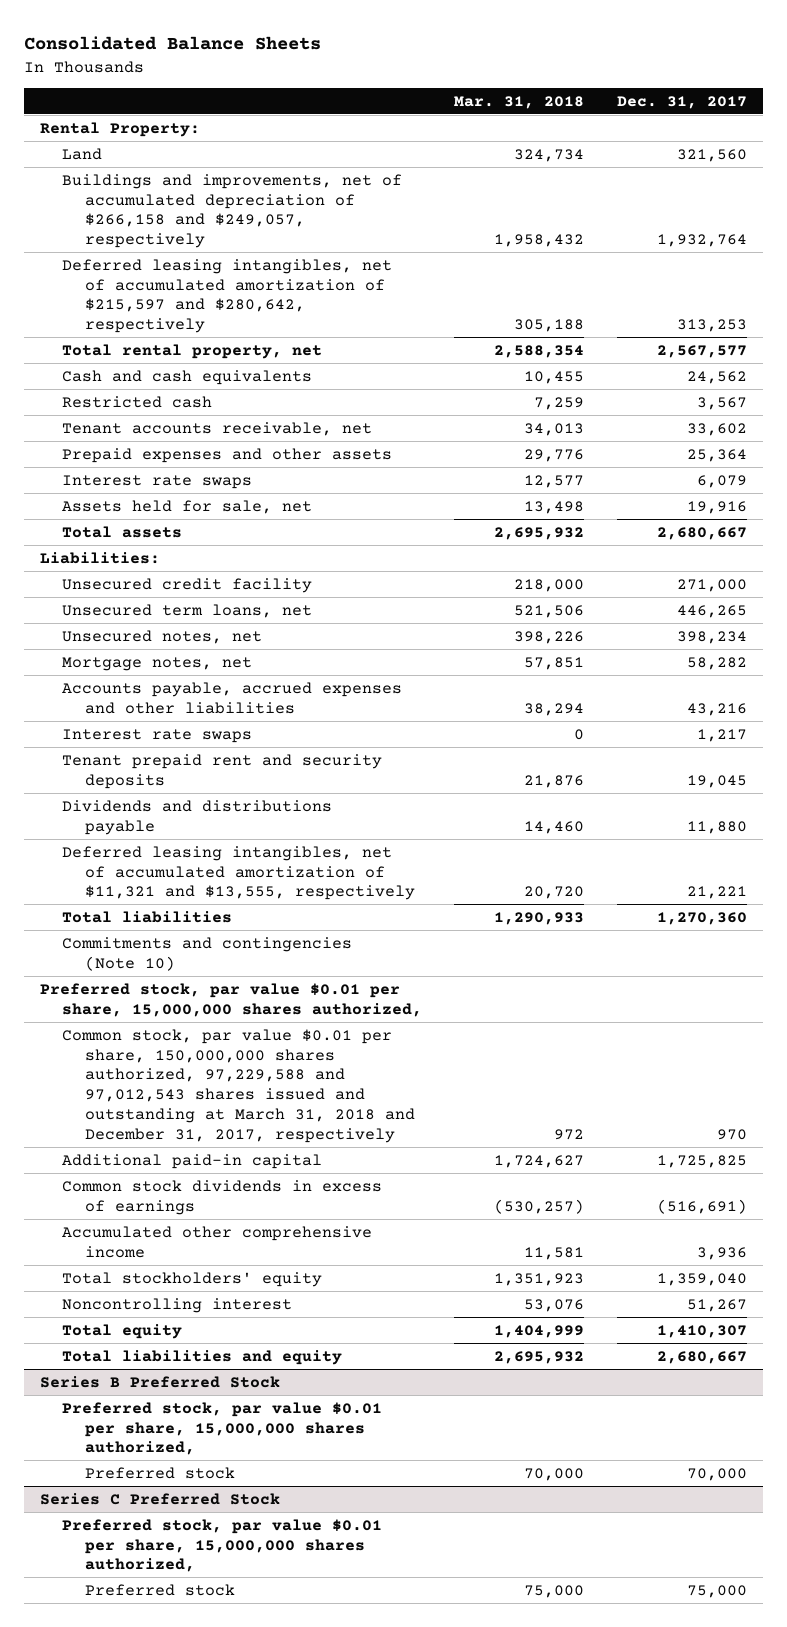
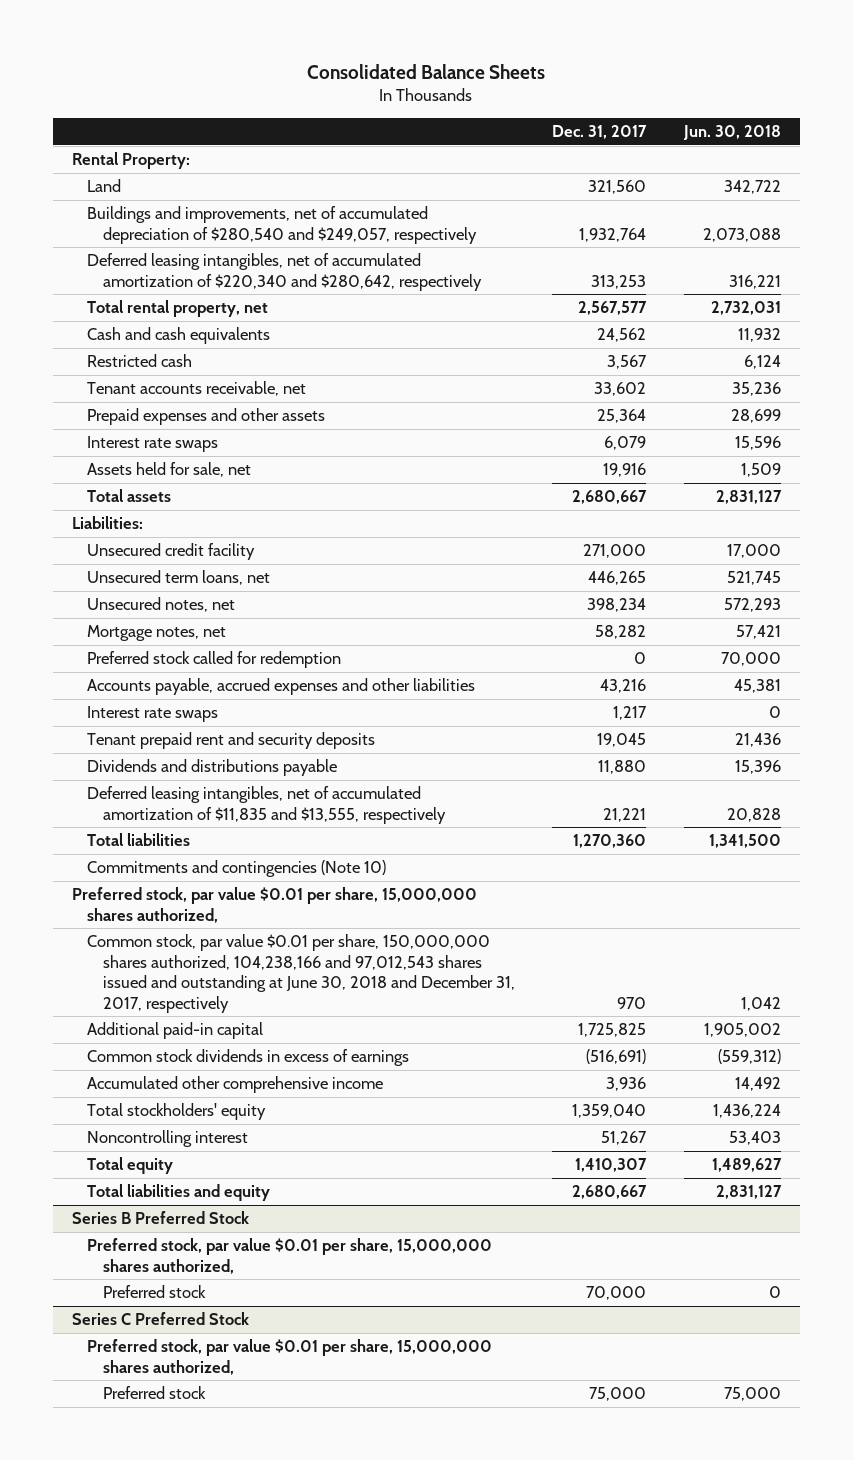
[454,95,585,109] Mar. 31, 2018 -> none
none -> [682,125,781,141] Jun. 30, 2018
[62,173,403,249] Buildings and improvements, net of accumulated depreciation of $266,158 and $249,057, respectively -> [87,206,478,244] Buildings and improvements, net of accumulated depreciation of $280,540 and $249,057, respectively
[62,258,393,334] Deferred leasing intangibles, net of accumulated amortization of $215,597 and $280,642, respectively -> [87,253,483,291] Deferred leasing intangibles, net of accumulated amortization of $220,340 and $280,642, respectively
none -> [87,651,342,669] Preferred stock called for redemption
[62,845,415,901] Deferred leasing intangibles, net of accumulated amortization of $11,321 and $13,555, respectively -> [87,786,447,824] Deferred leasing intangibles, net of accumulated amortization of $11,835 and $13,555, respectively
[62,1028,415,1143] Common stock, par value $0.01 per share, 150,000,000 shares authorized, 97,229,588 and 97,012,543 shares issued and outstanding at March 31, 2018 and December 31, 2017, respectively -> [87,934,516,1013] Common stock, par value $0.01 per share, 150,000,000 shares authorized, 104,238,166 and 97,012,543 shares issued and outstanding at June 30, 2018 and December 31, 2017, respectively

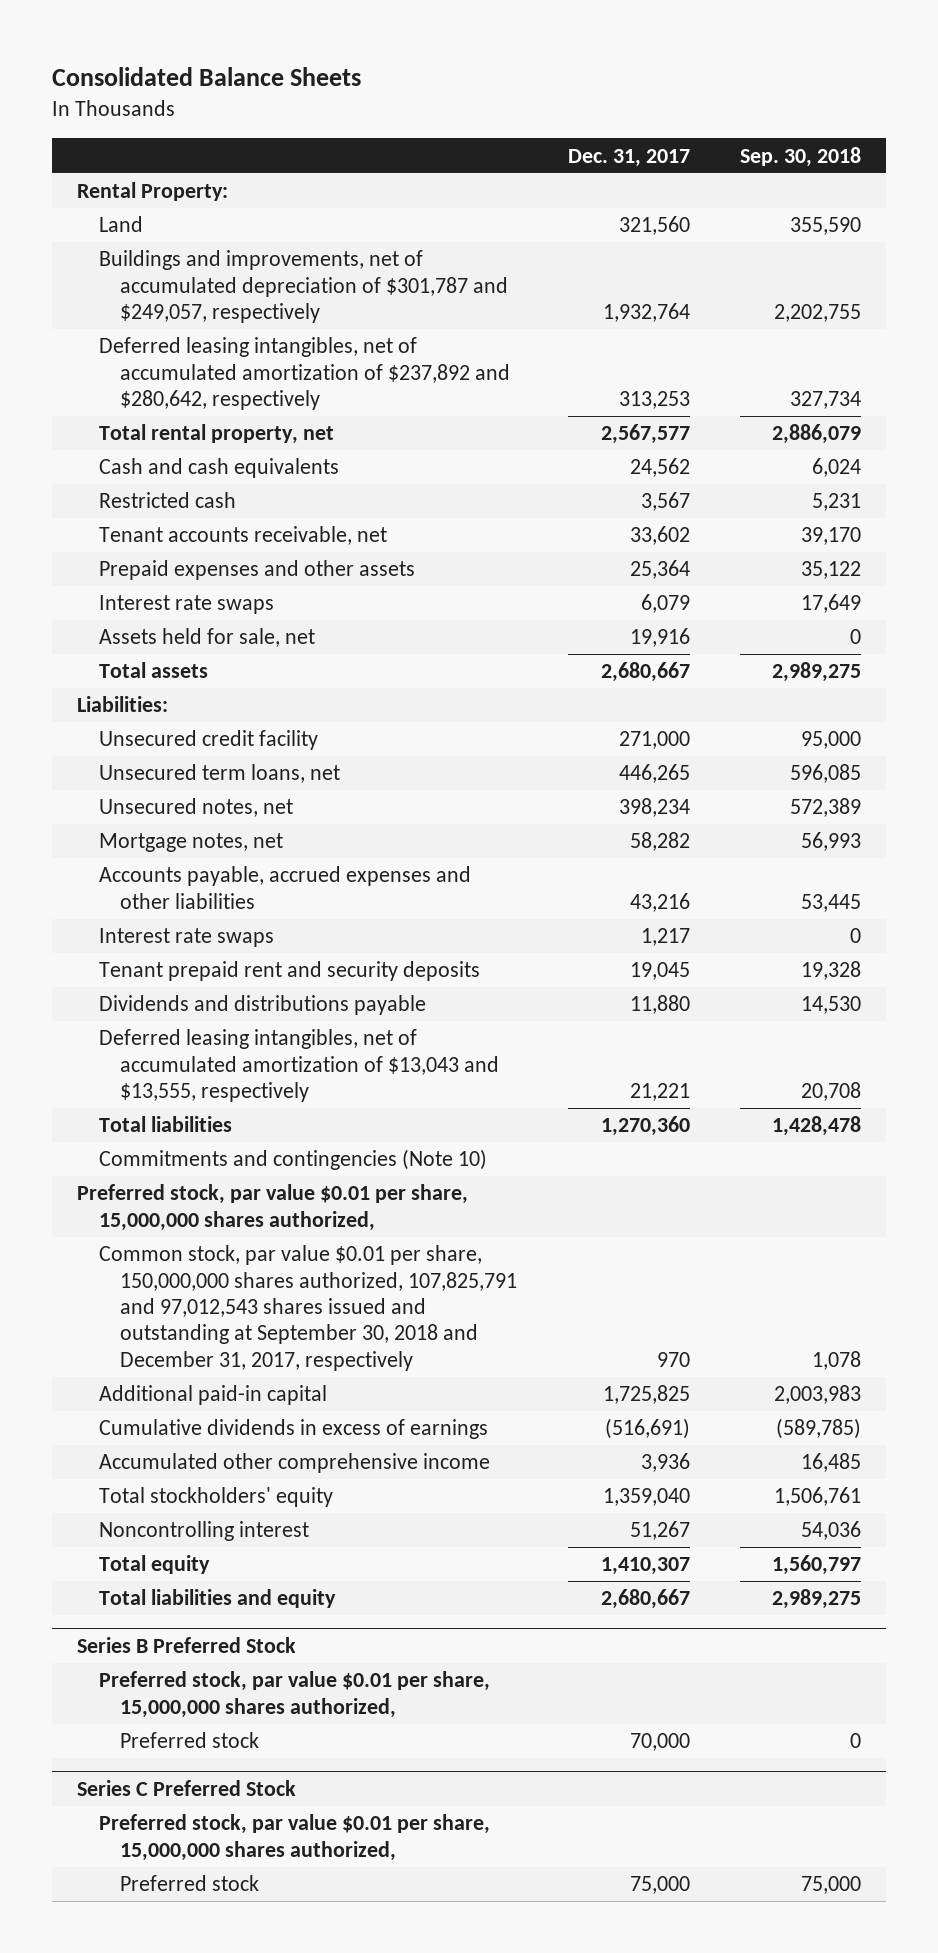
[682,125,781,141] Jun. 30, 2018 -> none
none -> [740,146,862,167] Sep. 30, 2018
[87,206,478,244] Buildings and improvements, net of accumulated depreciation of $280,540 and $249,057, respectively -> [98,250,509,323] Buildings and improvements, net of accumulated depreciation of $301,787 and $249,057, respectively
[87,253,483,291] Deferred leasing intangibles, net of accumulated amortization of $220,340 and $280,642, respectively -> [98,337,511,410] Deferred leasing intangibles, net of accumulated amortization of $237,892 and $280,642, respectively
[87,651,342,669] Preferred stock called for redemption -> none
[87,786,447,824] Deferred leasing intangibles, net of accumulated amortization of $11,835 and $13,555, respectively -> [98,1029,500,1102] Deferred leasing intangibles, net of accumulated amortization of $13,043 and $13,555, respectively
[87,934,516,1013] Common stock, par value $0.01 per share, 150,000,000 shares authorized, 104,238,166 and 97,012,543 shares issued and outstanding at June 30, 2018 and December 31, 2017, respectively -> [98,1245,518,1371] Common stock, par value $0.01 per share, 150,000,000 shares authorized, 107,825,791 and 97,012,543 shares issued and outstanding at September 30, 2018 and December 31, 2017, respectively
[87,1049,410,1067] Common stock dividends in excess of earnings -> [98,1419,488,1440] Cumulative dividends in excess of earnings

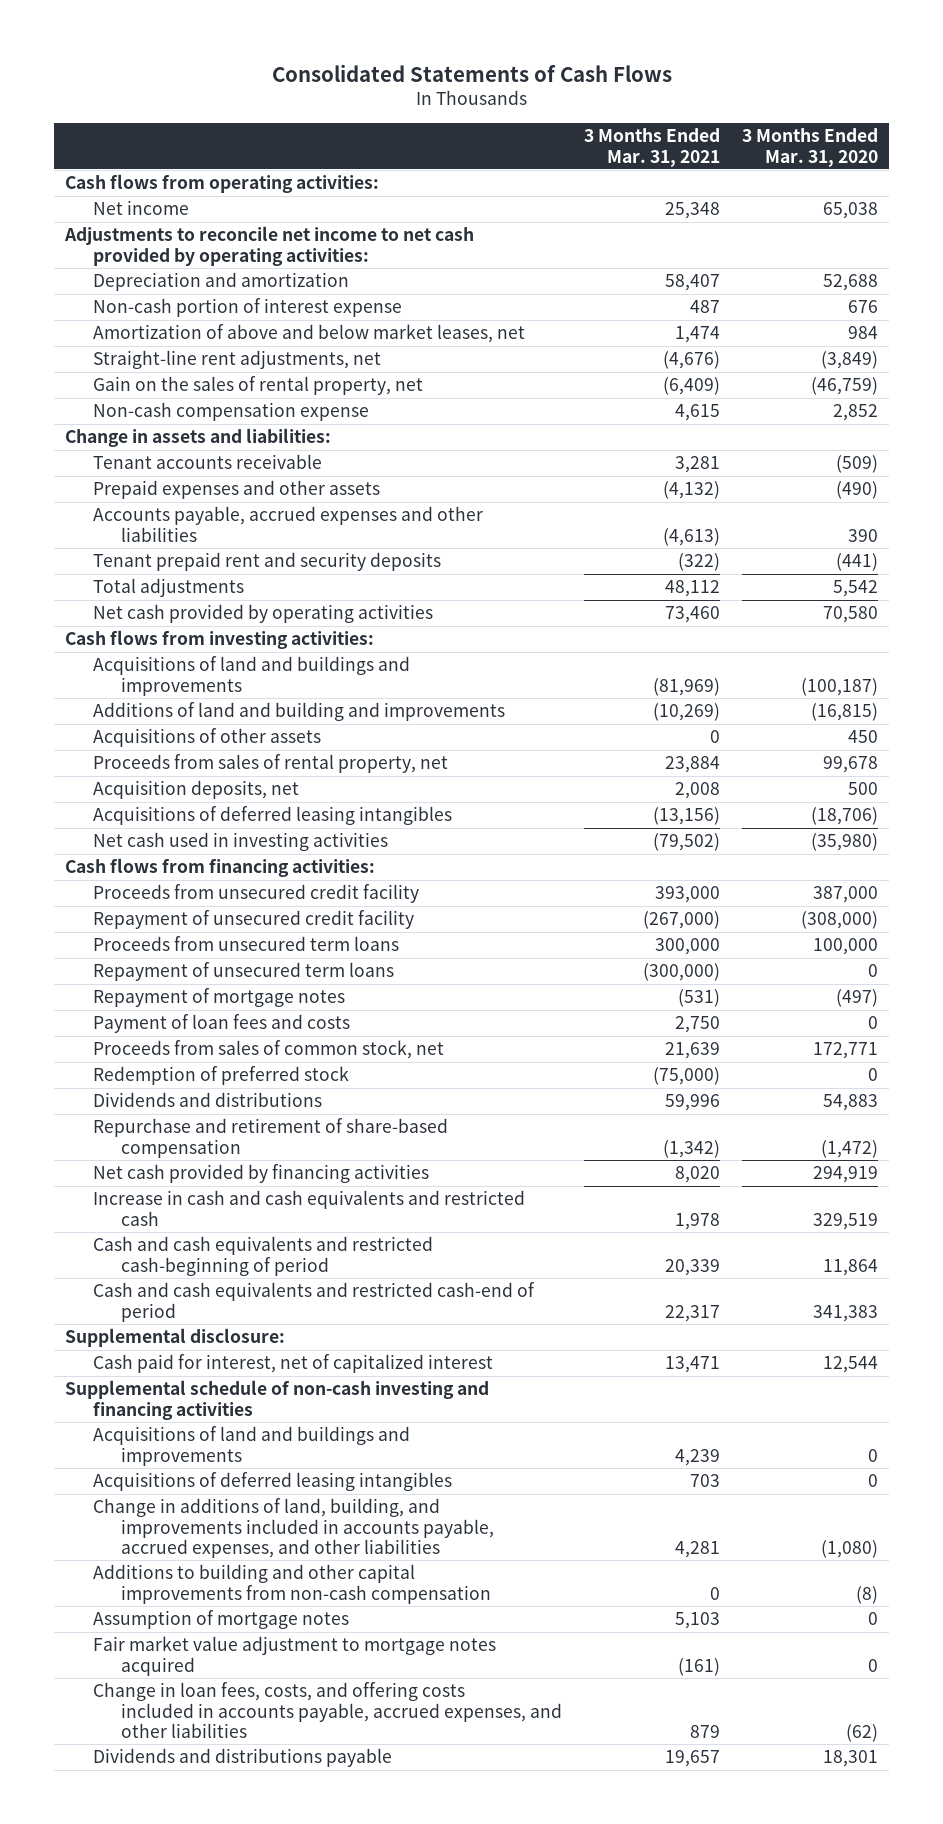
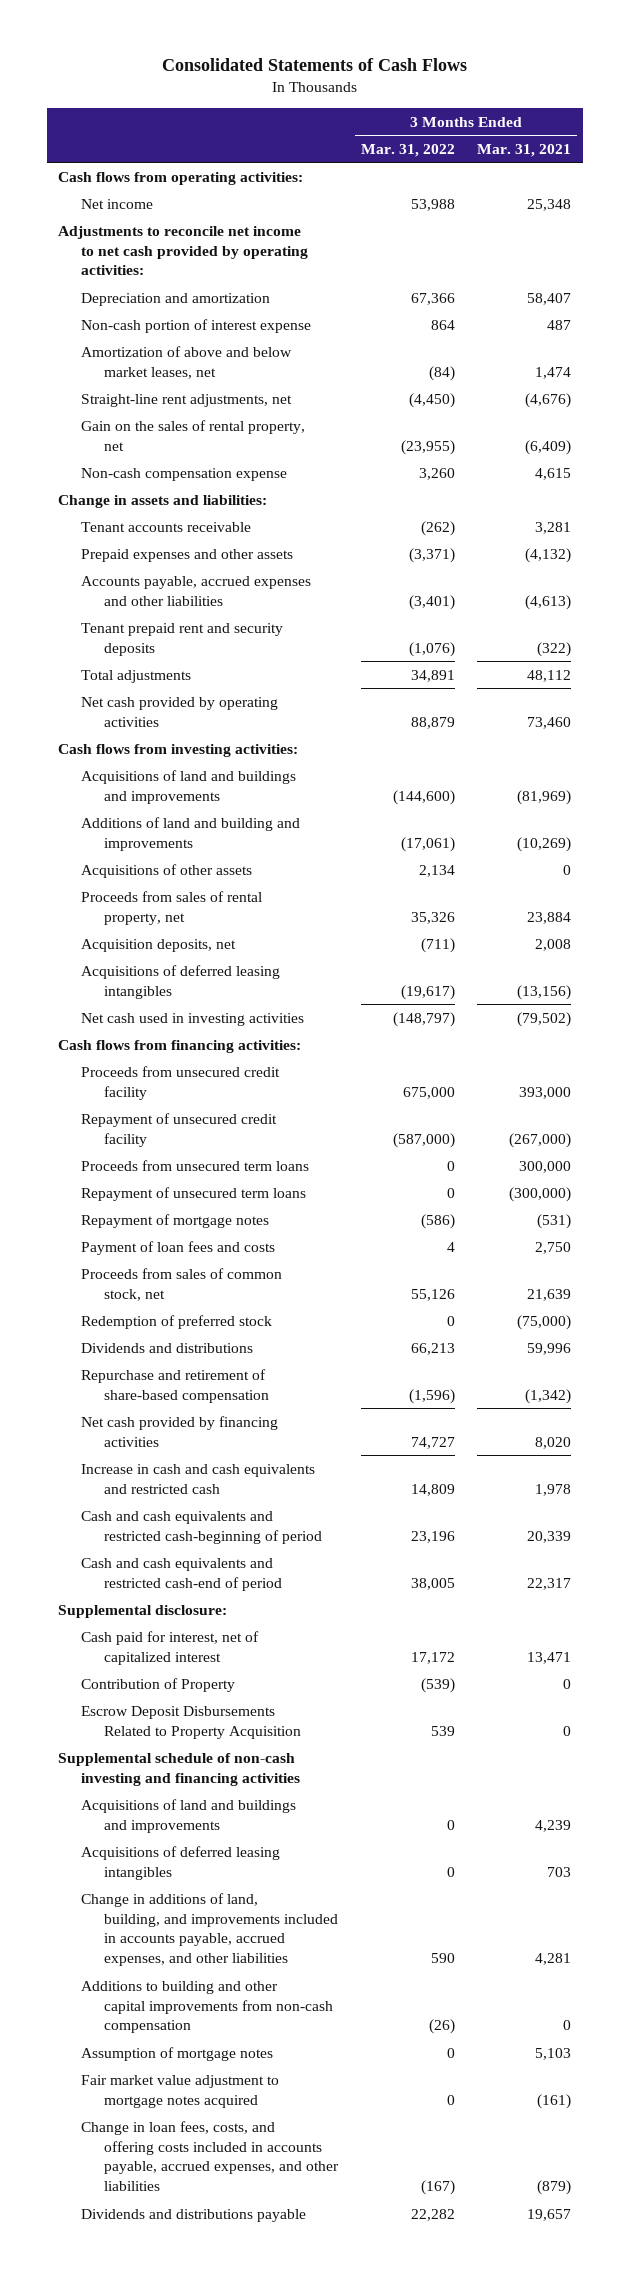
[742,128,879,167] 3 Months Ended Mar. 31, 2020 -> none
none -> [360,143,455,157] Mar. 31, 2022
none -> [81,1677,236,1692] Contribution of Property
none -> [81,1705,302,1739] Escrow Deposit Disbursements Related to Property Acquisition
[690,1724,721,1738] 879 -> [537,2180,572,2196] (879)

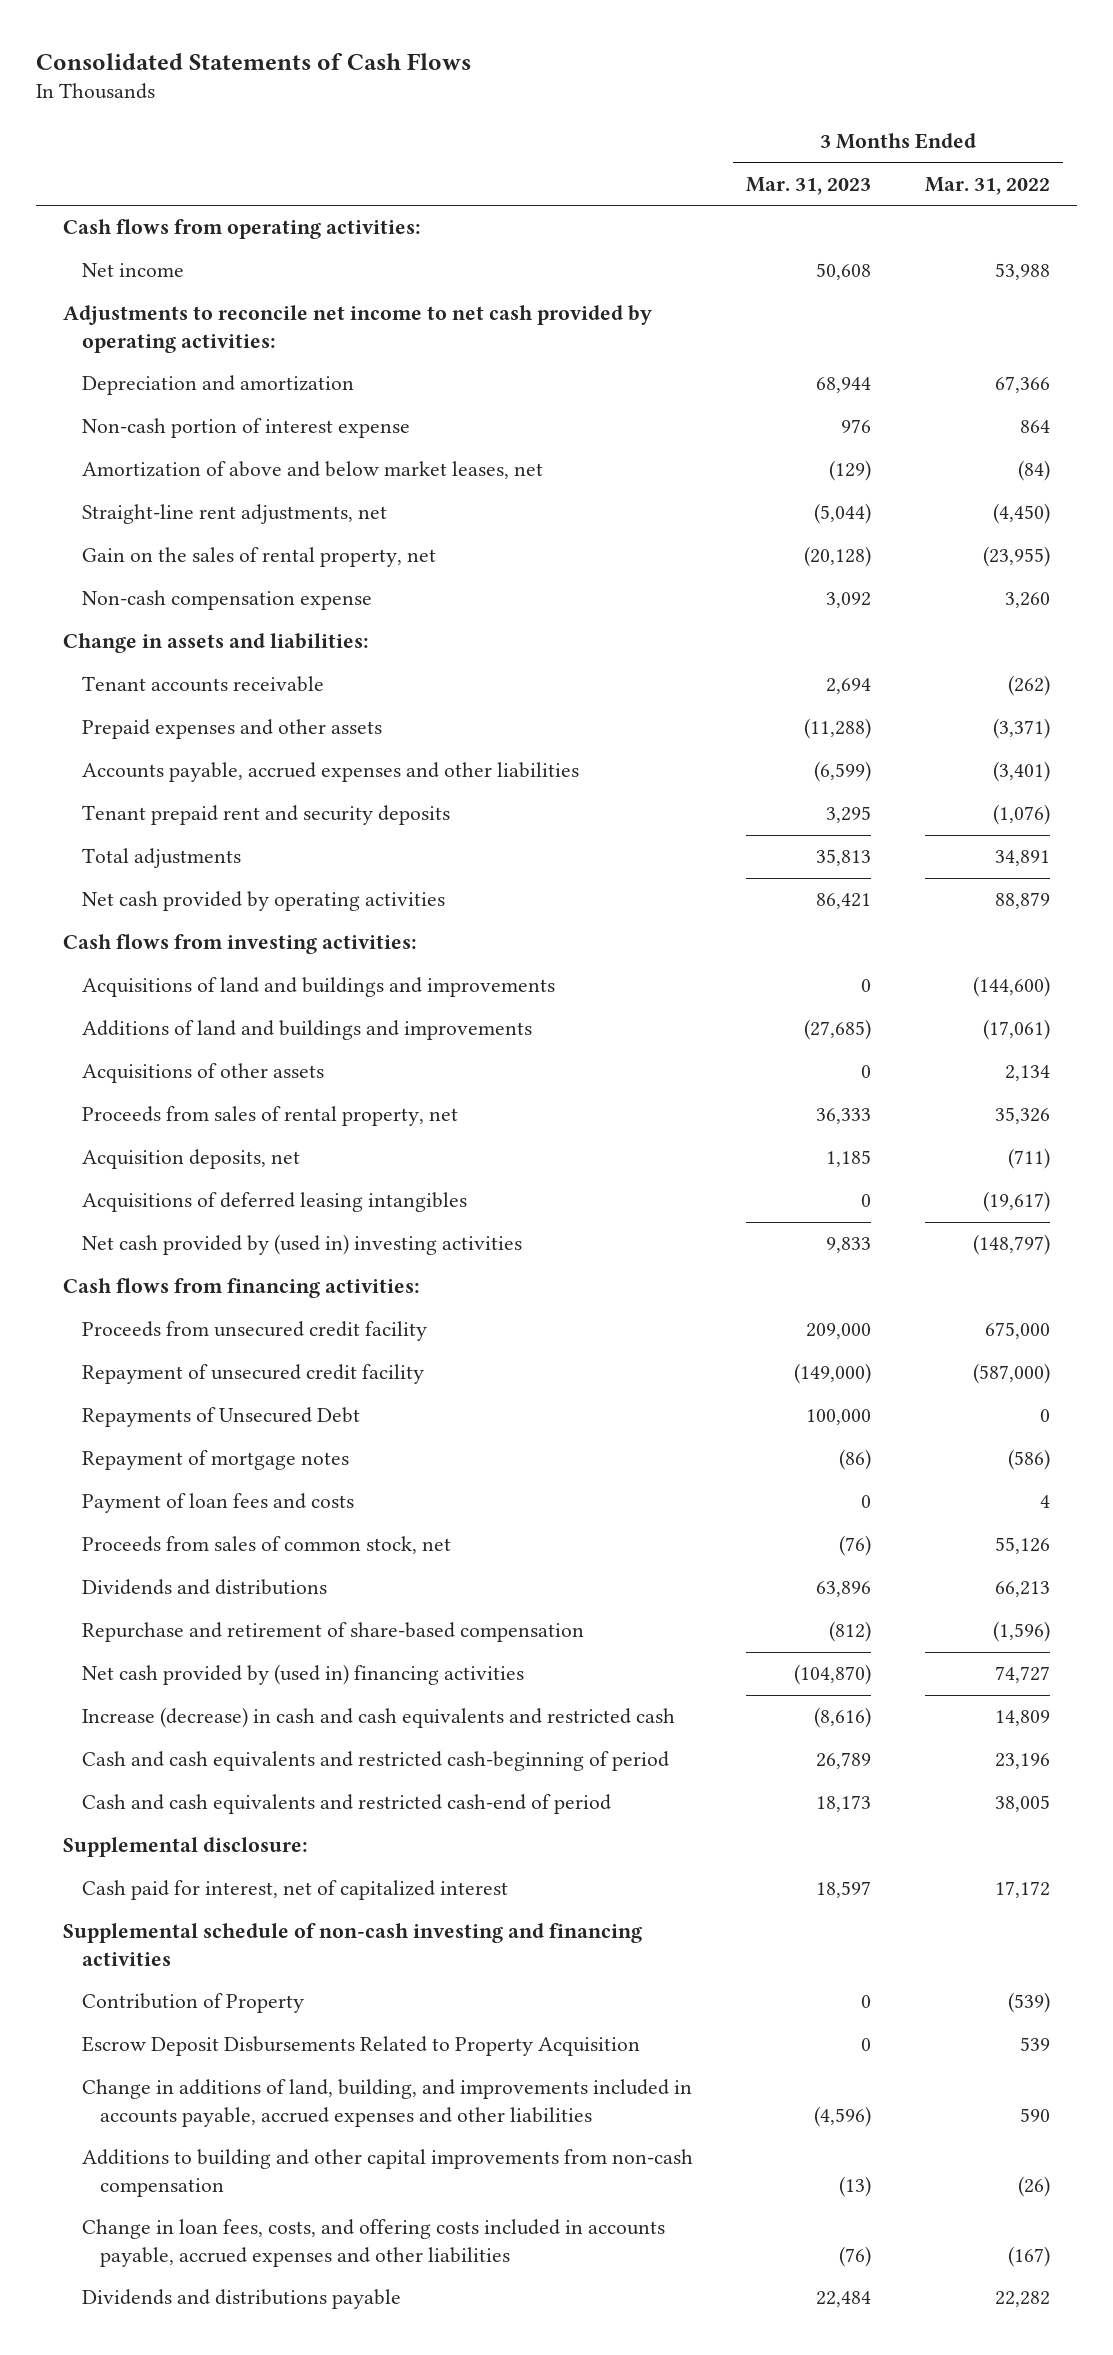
[477,143,572,157] Mar. 31, 2021 -> none
none -> [746,176,872,195] Mar. 31, 2023
[81,816,301,851] Additions of land and building and improvements -> [81,1020,532,1041] Additions of land and buildings and improvements
[81,1012,305,1026] Net cash used in investing activities -> [81,1234,522,1256] Net cash provided by (used in) investing activities
[81,1159,310,1171] Proceeds from unsecured term loans -> none
[81,1186,307,1201] Repayment of unsecured term loans -> [81,1407,360,1428] Repayments of Unsecured Debt
[81,1314,273,1329] Redemption of preferred stock -> none
[81,1415,279,1447] Net cash provided by financing activities -> [81,1664,524,1686] Net cash provided by (used in) financing activities
[81,1463,316,1494] Increase in cash and cash equivalents and restricted cash -> [81,1707,675,1729] Increase (decrease) in cash and cash equivalents and restricted cash
[58,1752,301,1786] Supplemental schedule of non-cash investing and financing activities -> [63,1923,643,1966] Supplemental schedule of non-cash investing and financing activities
[81,1798,297,1833] Acquisitions of land and buildings and improvements -> none
[81,1845,281,1880] Acquisitions of deferred leasing intangibles -> none
[81,1892,339,1967] Change in additions of land, building, and improvements included in accounts payable, accrued expenses, and other liabilities -> [81,2079,692,2127] Change in additions of land, building, and improvements included in accounts payable, accrued expenses and other liabilities
[81,2046,274,2061] Assumption of mortgage notes -> none
[81,2074,280,2108] Fair market value adjustment to mortgage notes acquired -> none
[81,2120,340,2192] Change in loan fees, costs, and offering costs included in accounts payable, accrued expenses, and other liabilities -> [81,2219,665,2267] Change in loan fees, costs, and offering costs included in accounts payable, accrued expenses and other liabilities

